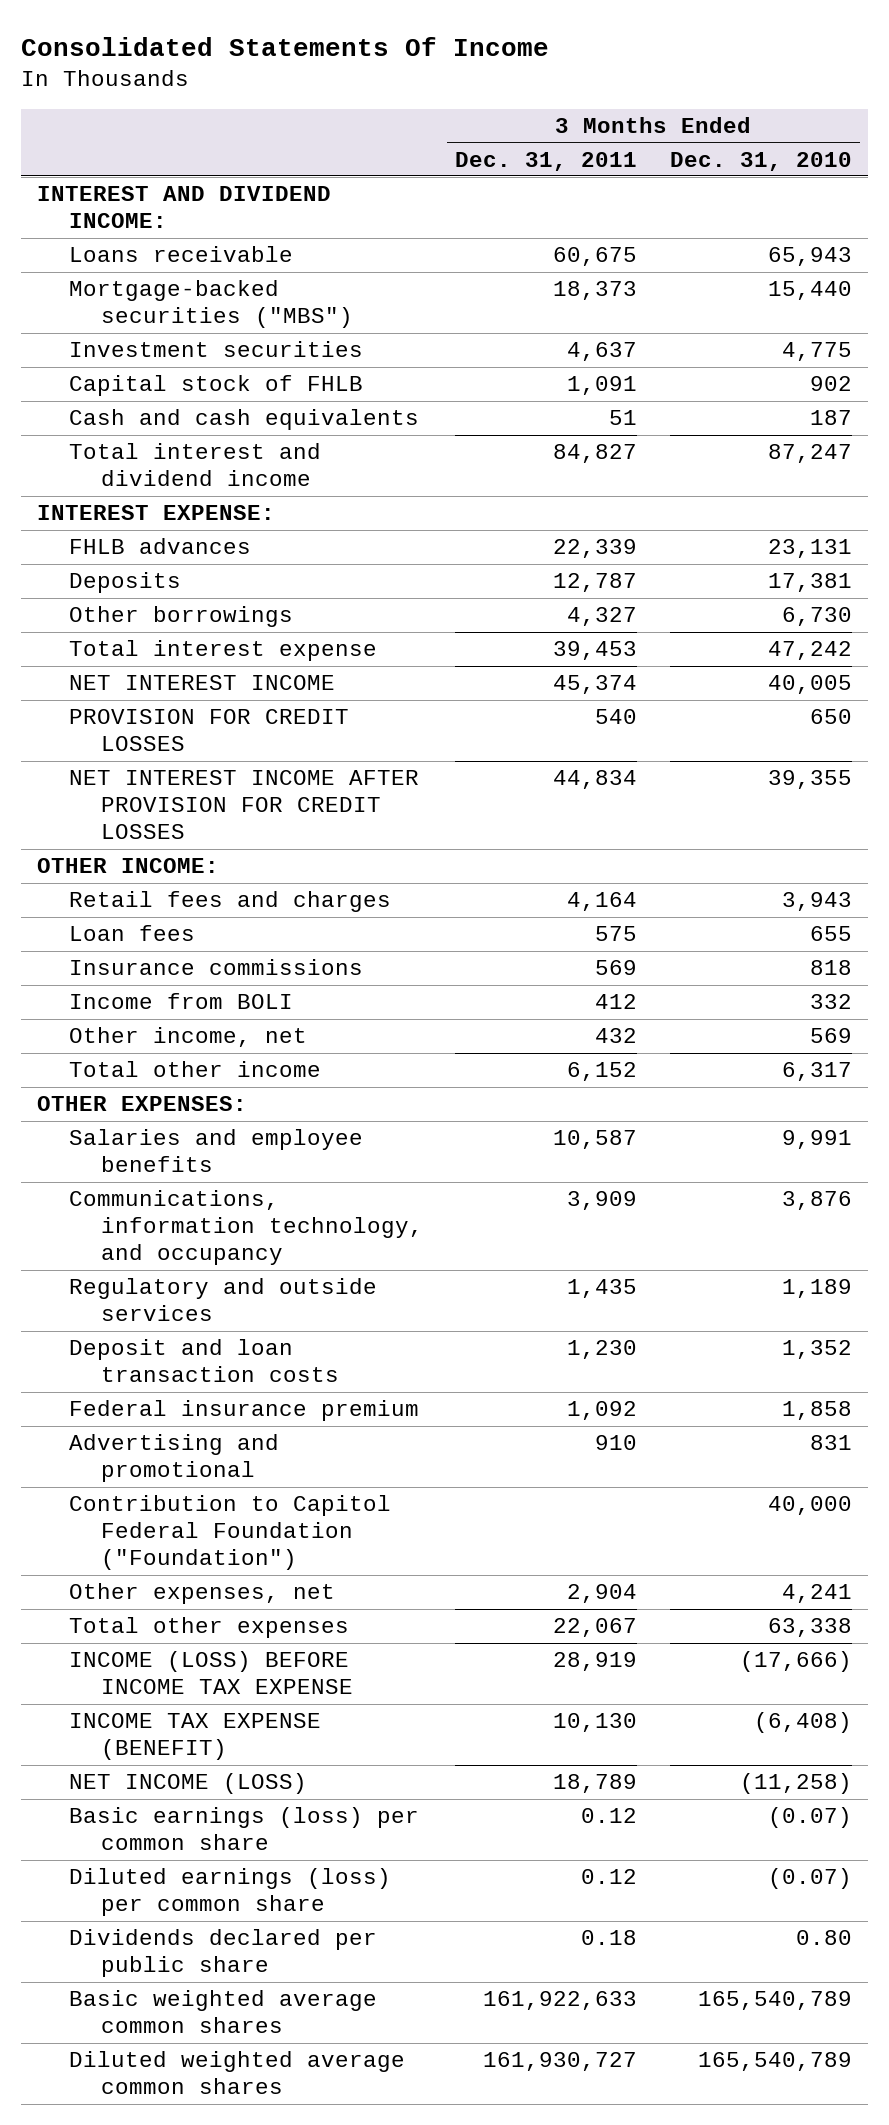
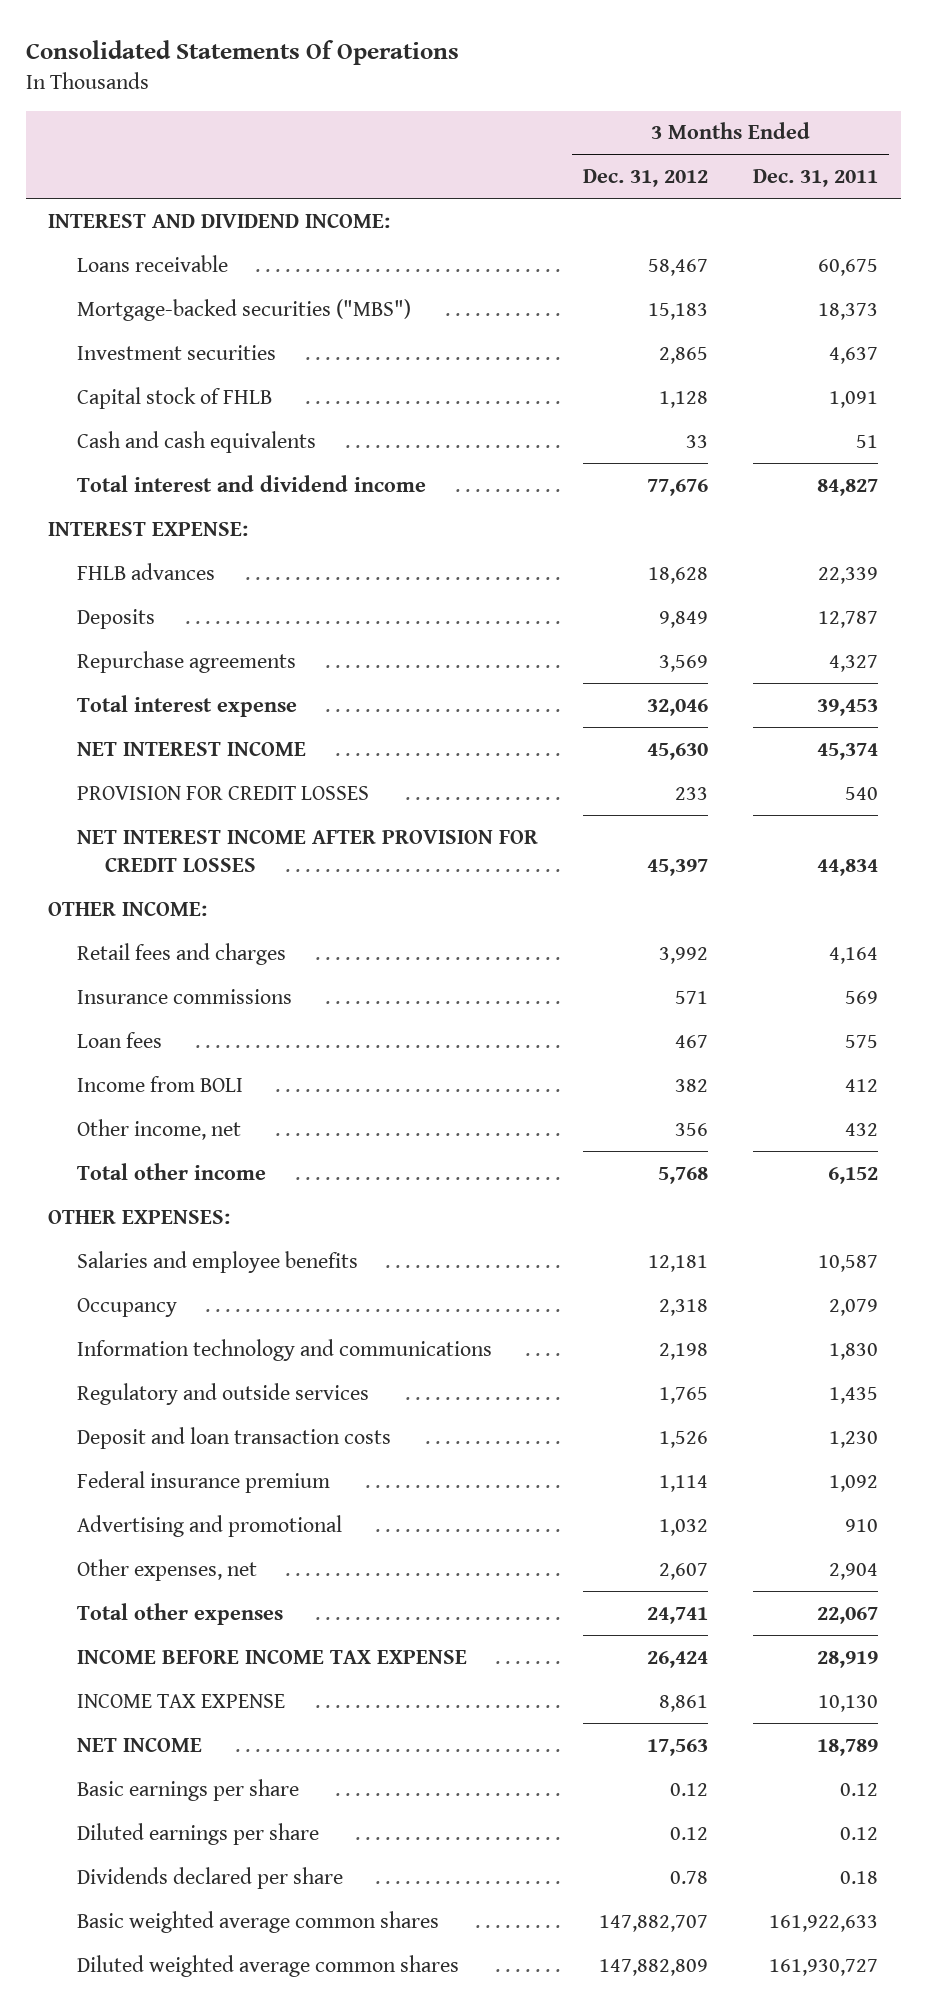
[21,36,550,56] Consolidated Statements Of Income -> [25,40,459,66] Consolidated Statements Of Operations
[669,151,852,171] Dec. 31, 2010 -> none
none -> [582,168,708,187] Dec. 31, 2012
[69,606,294,628] Other borrowings -> [76,650,296,673] Repurchase agreements
[69,925,196,942] Loan fees -> [76,1031,162,1048] Loan fees
none -> [76,1297,177,1317] Occupancy
[69,1190,424,1266] Communications, information technology, and occupancy -> [76,1338,492,1361] Information technology and communications
[567,1191,638,1211] 3,909 -> [829,1342,879,1360] 1,830
[69,1495,392,1571] Contribution to Capitol Federal Foundation ("Foundation") -> none
[69,1651,354,1695] INCOME (LOSS) BEFORE INCOME TAX EXPENSE -> [76,1648,467,1664] INCOME BEFORE INCOME TAX EXPENSE
[69,1713,322,1761] INCOME TAX EXPENSE (BENEFIT) -> [76,1693,285,1708] INCOME TAX EXPENSE
[69,1773,308,1795] NET INCOME (LOSS) -> [76,1736,202,1752] NET INCOME
[69,1807,420,1851] Basic earnings (loss) per common share -> [76,1778,299,1801] Basic earnings per share
[69,1868,392,1917] Diluted earnings (loss) per common share -> [76,1822,319,1845] Diluted earnings per share
[69,1929,378,1978] Dividends declared per public share -> [76,1866,343,1889] Dividends declared per share

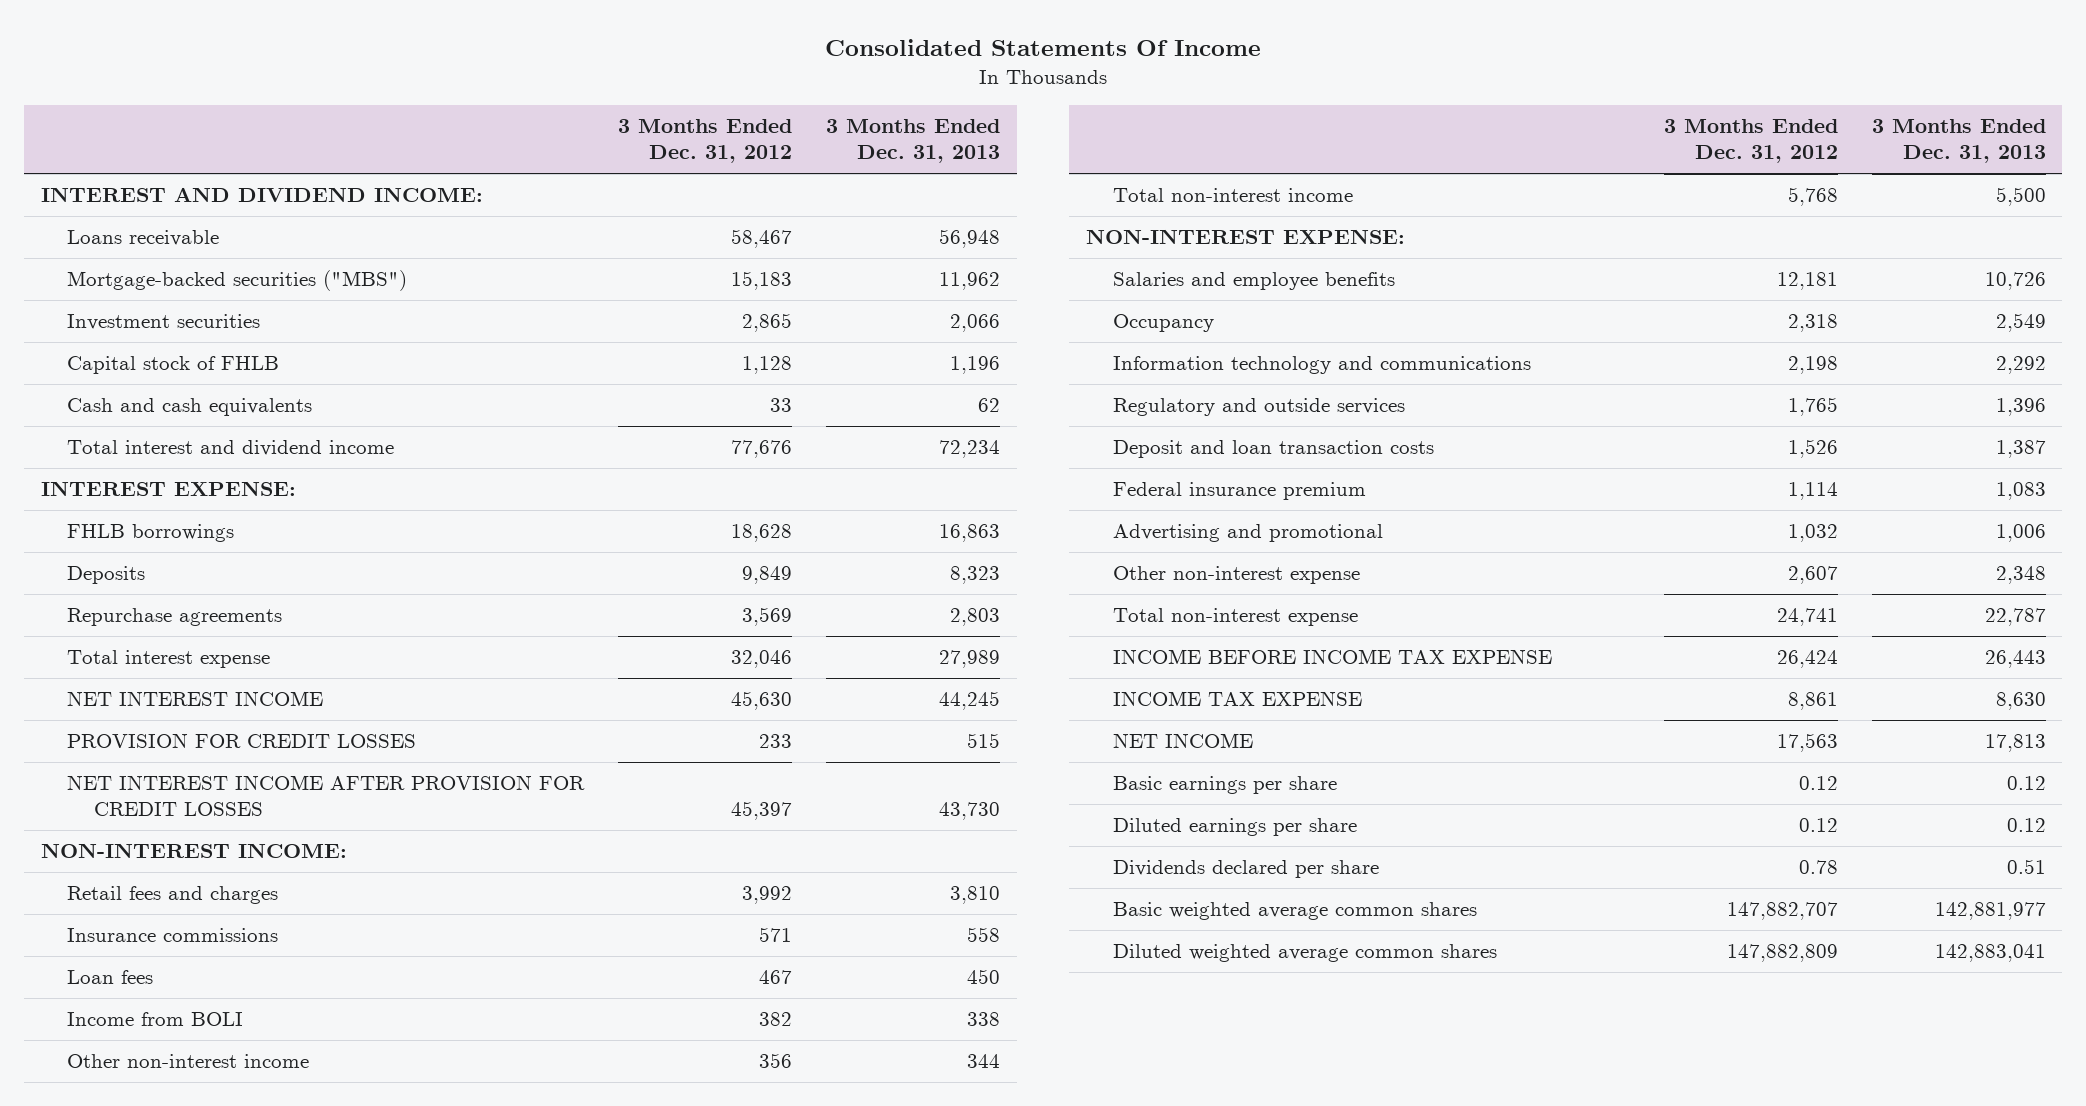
[25,40,459,66] Consolidated Statements Of Operations -> [825,39,1262,57] Consolidated Statements Of Income
[753,168,879,187] Dec. 31, 2011 -> none
none -> [825,119,1000,164] 3 Months Ended Dec. 31, 2013
[76,562,215,580] FHLB advances -> [67,524,235,543] FHLB borrowings
[48,900,208,916] OTHER INCOME: -> [40,843,347,859] NON-INTEREST INCOME:
[76,1118,241,1140] Other income, net -> [67,1054,310,1069] Other non-interest income
[76,1162,266,1180] Total other income -> [1112,188,1353,203] Total non-interest income
[48,1209,231,1224] OTHER EXPENSES: -> [1086,229,1406,245] NON-INTEREST EXPENSE:
[76,1558,257,1581] Other expenses, net -> [1112,566,1360,585] Other non-interest expense
[76,1602,283,1625] Total other expenses -> [1112,608,1358,627] Total non-interest expense

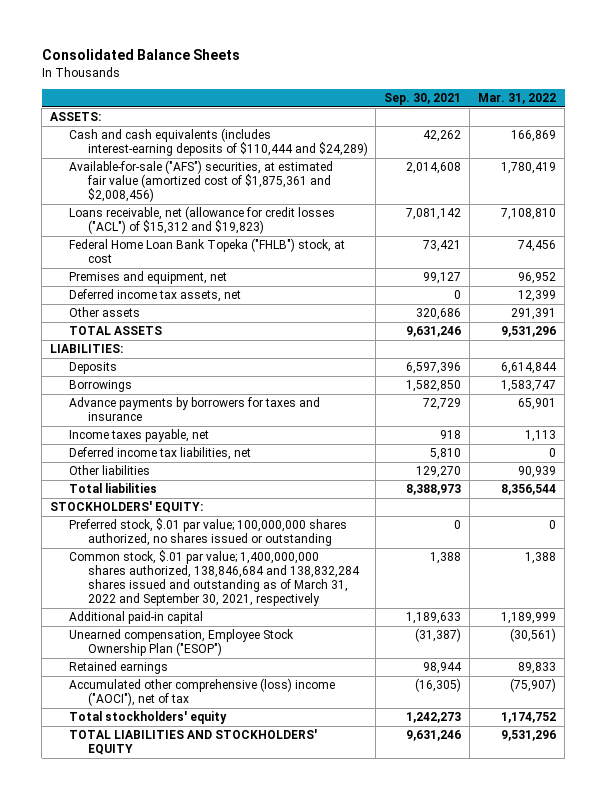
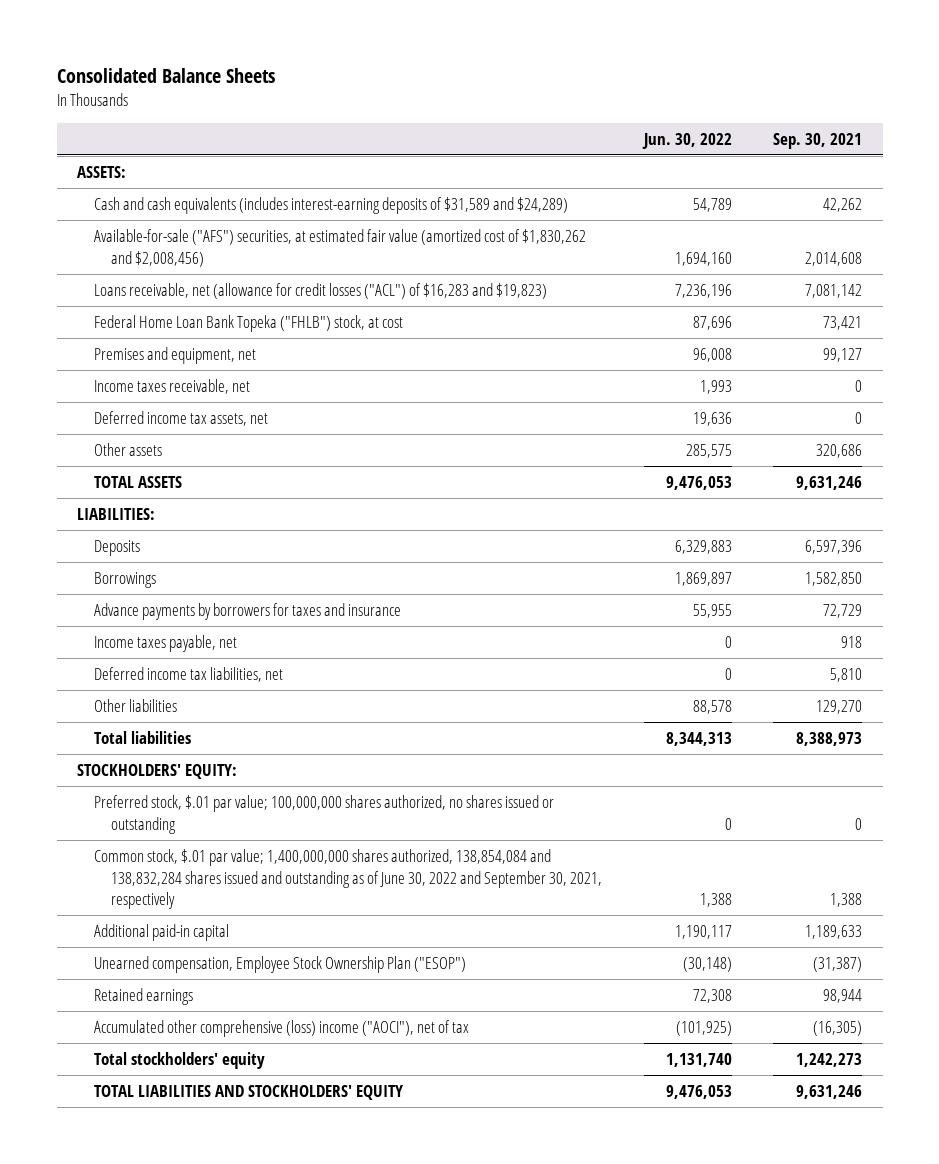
[478,93,557,105] Mar. 31, 2022 -> none
none -> [641,132,732,149] Jun. 30, 2022
[68,128,368,157] Cash and cash equivalents (includes interest-earning deposits of $110,444 and $24,289) -> [94,197,569,215] Cash and cash equivalents (includes interest-earning deposits of $31,589 and $24,289)
[68,160,333,203] Available-for-sale ("AFS") securities, at estimated fair value (amortized cost of $1,875,361 and $2,008,456) -> [94,229,587,267] Available-for-sale ("AFS") securities, at estimated fair value (amortized cost of $1,830,262 and $2,008,456)
[68,206,335,235] Loans receivable, net (allowance for credit losses ("ACL") of $15,312 and $19,823) -> [94,283,548,300] Loans receivable, net (allowance for credit losses ("ACL") of $16,283 and $19,823)
none -> [94,379,251,395] Income taxes receivable, net
[68,550,360,607] Common stock, $.01 par value; 1,400,000,000 shares authorized, 138,846,684 and 138,832,284 shares issued and outstanding as of March 31, 2022 and September 30, 2021, respectively -> [94,849,603,910] Common stock, $.01 par value; 1,400,000,000 shares authorized, 138,854,084 and 138,832,284 shares issued and outstanding as of June 30, 2022 and September 30, 2021, respectively

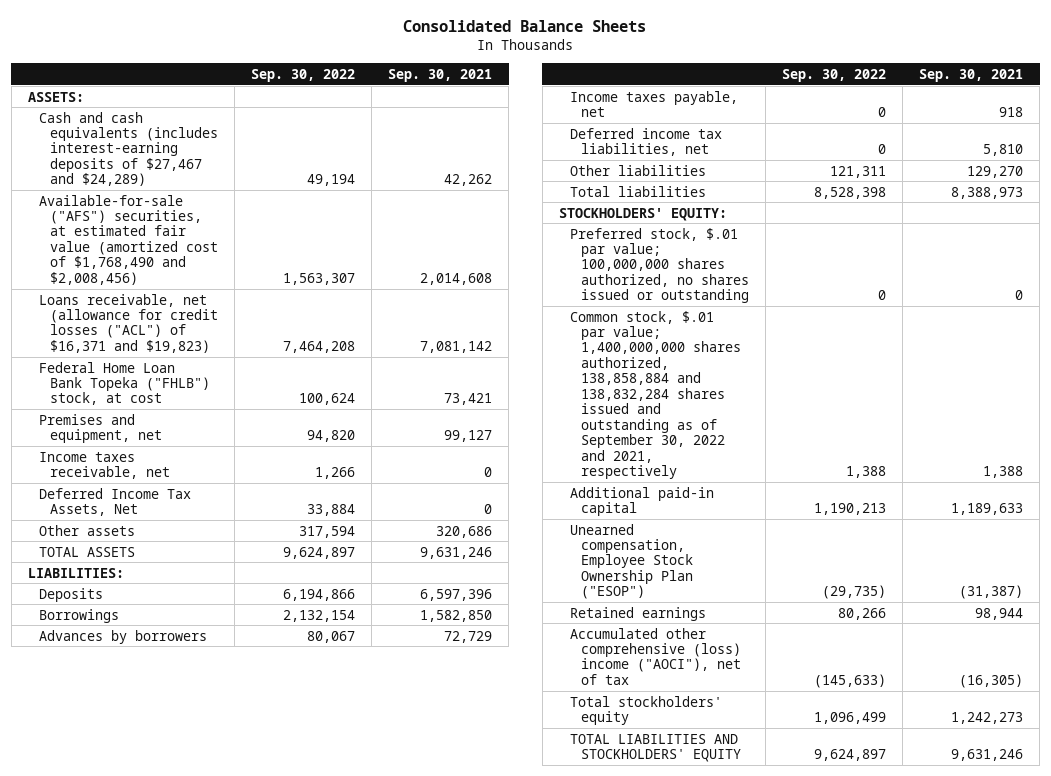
[641,132,732,149] Jun. 30, 2022 -> none
none -> [251,68,356,82] Sep. 30, 2022
[94,197,569,215] Cash and cash equivalents (includes interest-earning deposits of $31,589 and $24,289) -> [38,111,219,187] Cash and cash equivalents (includes interest-earning deposits of $27,467 and $24,289)
[94,229,587,267] Available-for-sale ("AFS") securities, at estimated fair value (amortized cost of $1,830,262 and $2,008,456) -> [38,194,219,285] Available-for-sale ("AFS") securities, at estimated fair value (amortized cost of $1,768,490 and $2,008,456)
[94,283,548,300] Loans receivable, net (allowance for credit losses ("ACL") of $16,283 and $19,823) -> [38,293,219,353] Loans receivable, net (allowance for credit losses ("ACL") of $16,371 and $19,823)
[94,411,269,427] Deferred income tax assets, net -> [38,487,191,517] Deferred Income Tax Assets, Net
[94,603,402,621] Advance payments by borrowers for taxes and insurance -> [38,629,207,644] Advances by borrowers
[94,849,603,910] Common stock, $.01 par value; 1,400,000,000 shares authorized, 138,854,084 and 138,832,284 shares issued and outstanding as of June 30, 2022 and September 30, 2021, respectively -> [569,310,742,480] Common stock, $.01 par value; 1,400,000,000 shares authorized, 138,858,884 and 138,832,284 shares issued and outstanding as of September 30, 2022 and 2021, respectively

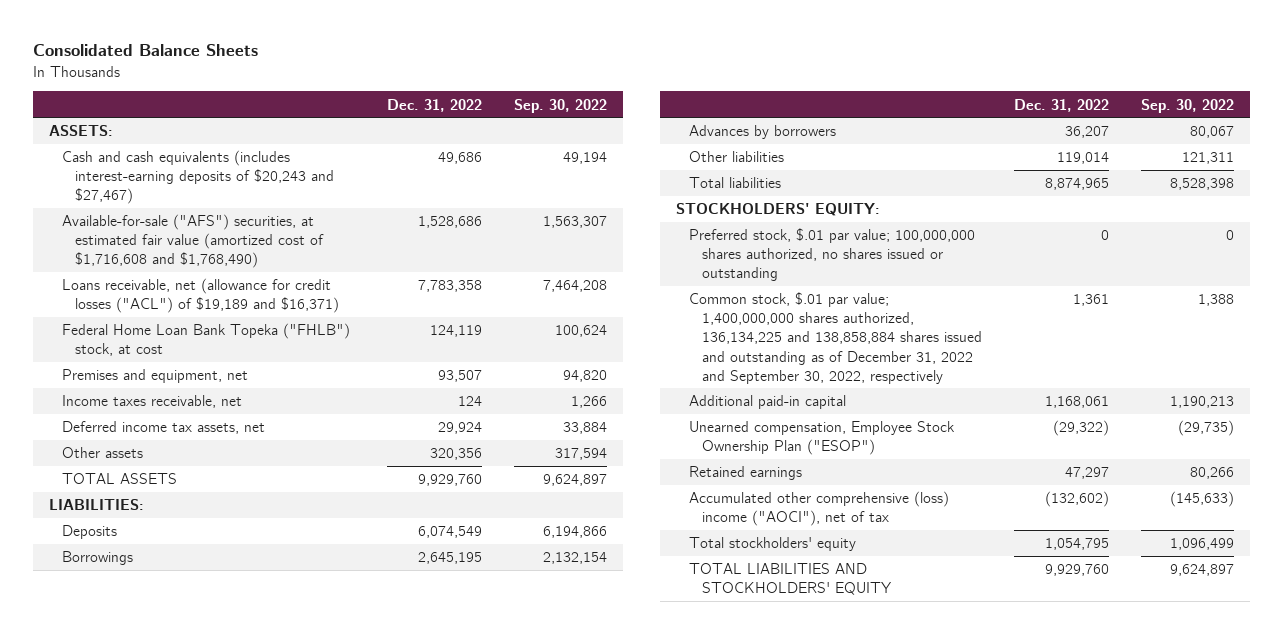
[388,68,493,82] Sep. 30, 2021 -> none
none -> [386,98,482,112] Dec. 31, 2022
[38,111,219,187] Cash and cash equivalents (includes interest-earning deposits of $27,467 and $24,289) -> [61,150,334,205] Cash and cash equivalents (includes interest-earning deposits of $20,243 and $27,467)
[38,194,219,285] Available-for-sale ("AFS") securities, at estimated fair value (amortized cost of $1,768,490 and $2,008,456) -> [61,214,324,269] Available-for-sale ("AFS") securities, at estimated fair value (amortized cost of $1,716,608 and $1,768,490)
[38,293,219,353] Loans receivable, net (allowance for credit losses ("ACL") of $16,371 and $19,823) -> [61,278,339,314] Loans receivable, net (allowance for credit losses ("ACL") of $19,189 and $16,371)
[38,487,191,517] Deferred Income Tax Assets, Net -> [61,421,265,435] Deferred income tax assets, net
[569,90,738,118] Income taxes payable, net -> none
[569,127,722,157] Deferred income tax liabilities, net -> none
[569,310,742,480] Common stock, $.01 par value; 1,400,000,000 shares authorized, 138,858,884 and 138,832,284 shares issued and outstanding as of September 30, 2022 and 2021, respectively -> [689,292,983,384] Common stock, $.01 par value; 1,400,000,000 shares authorized, 136,134,225 and 138,858,884 shares issued and outstanding as of December 31, 2022 and September 30, 2022, respectively

